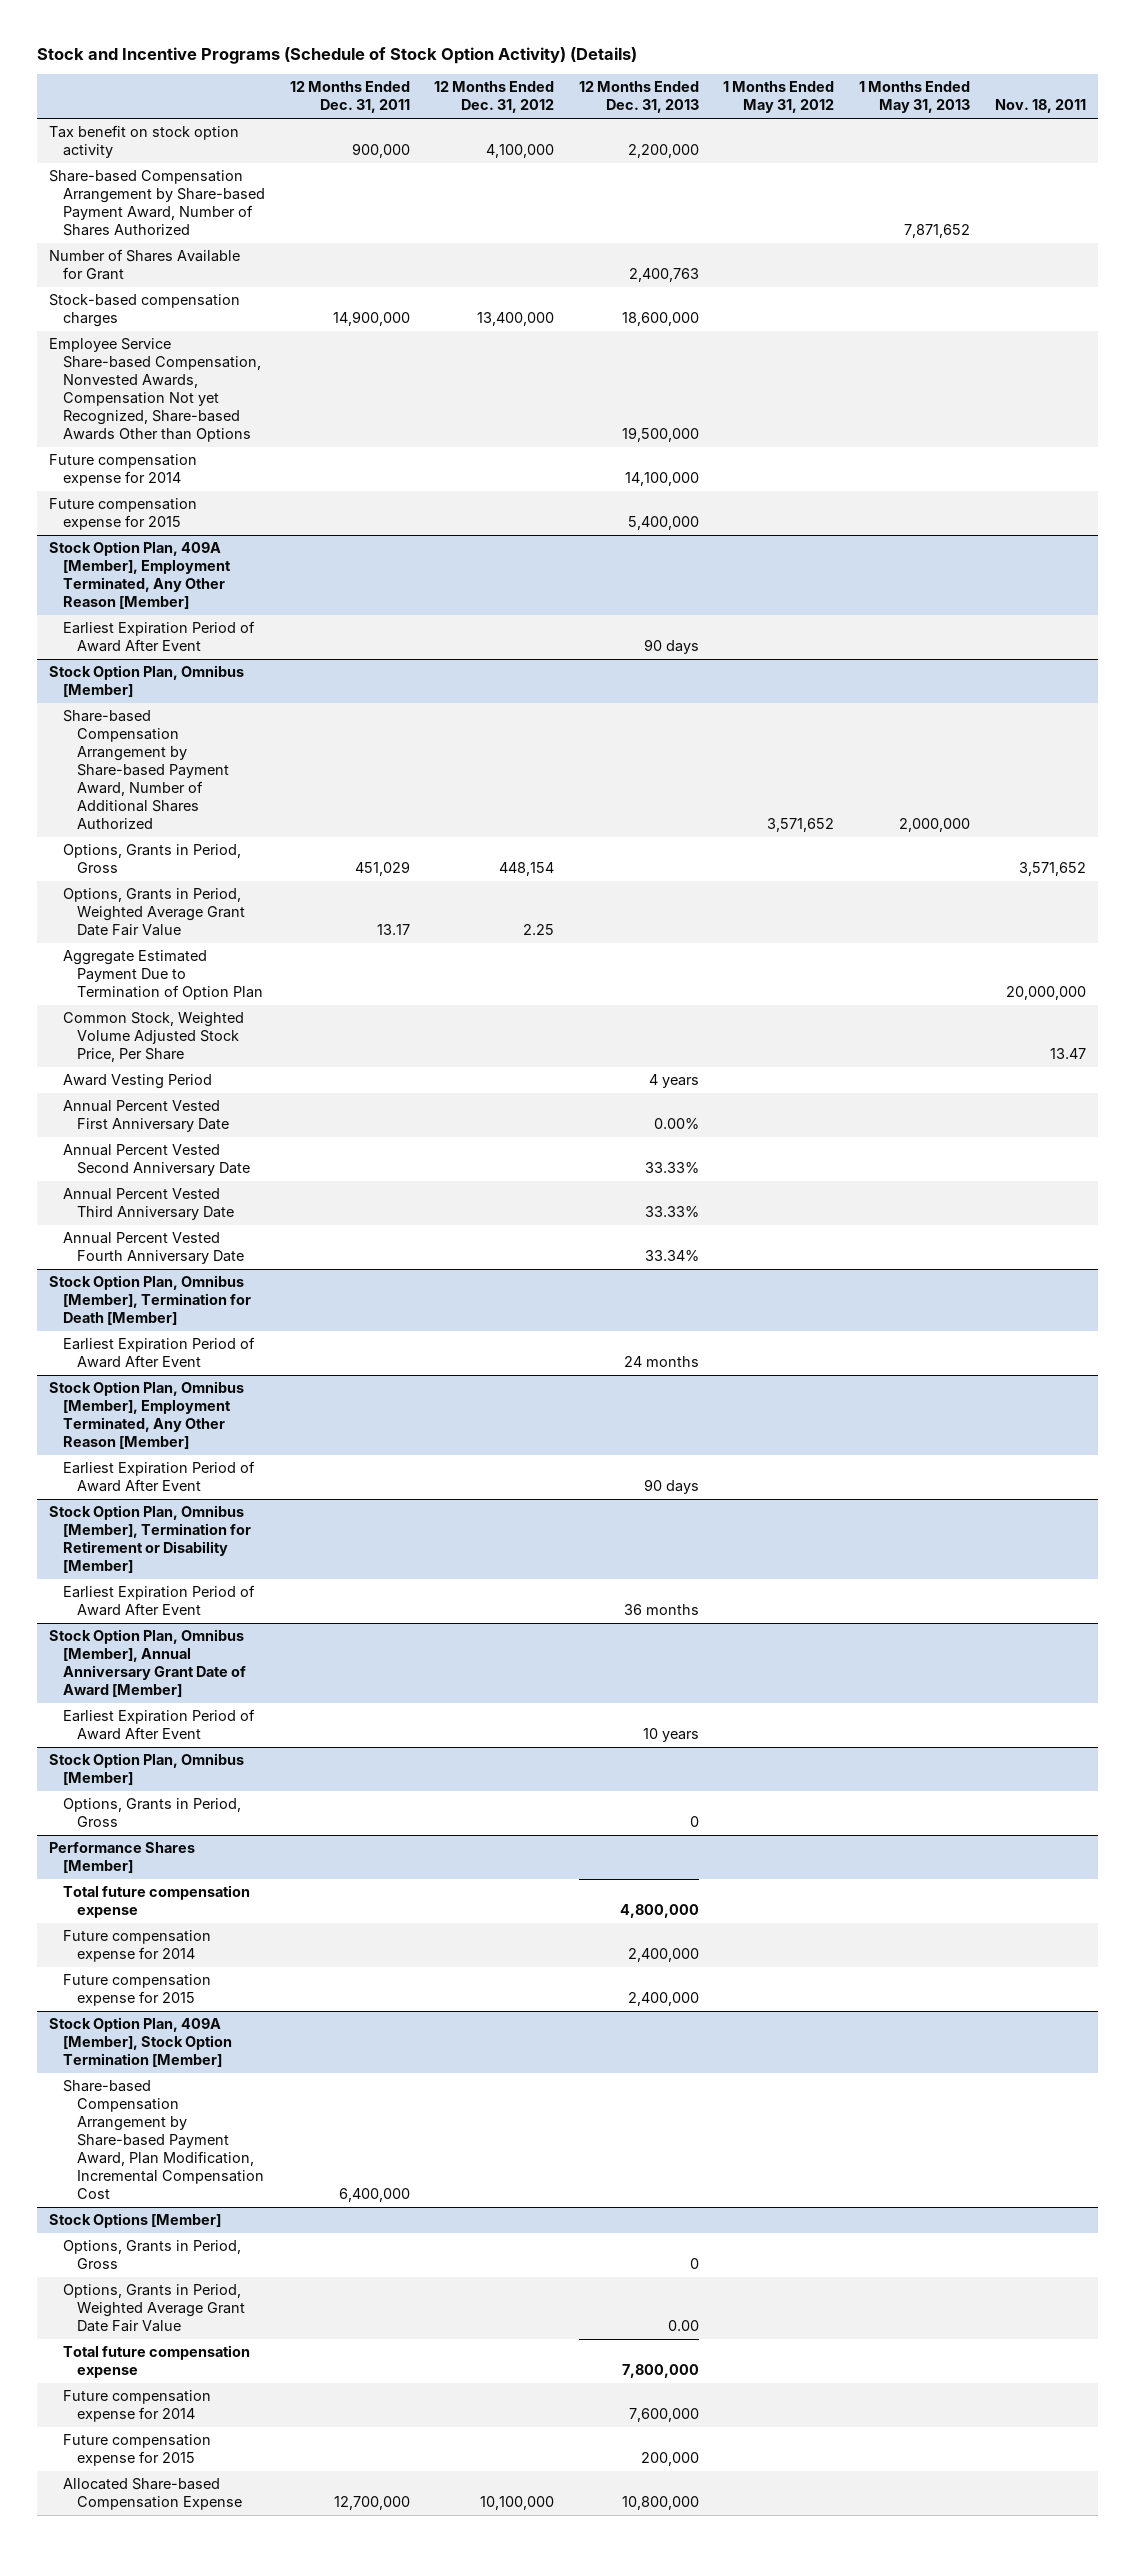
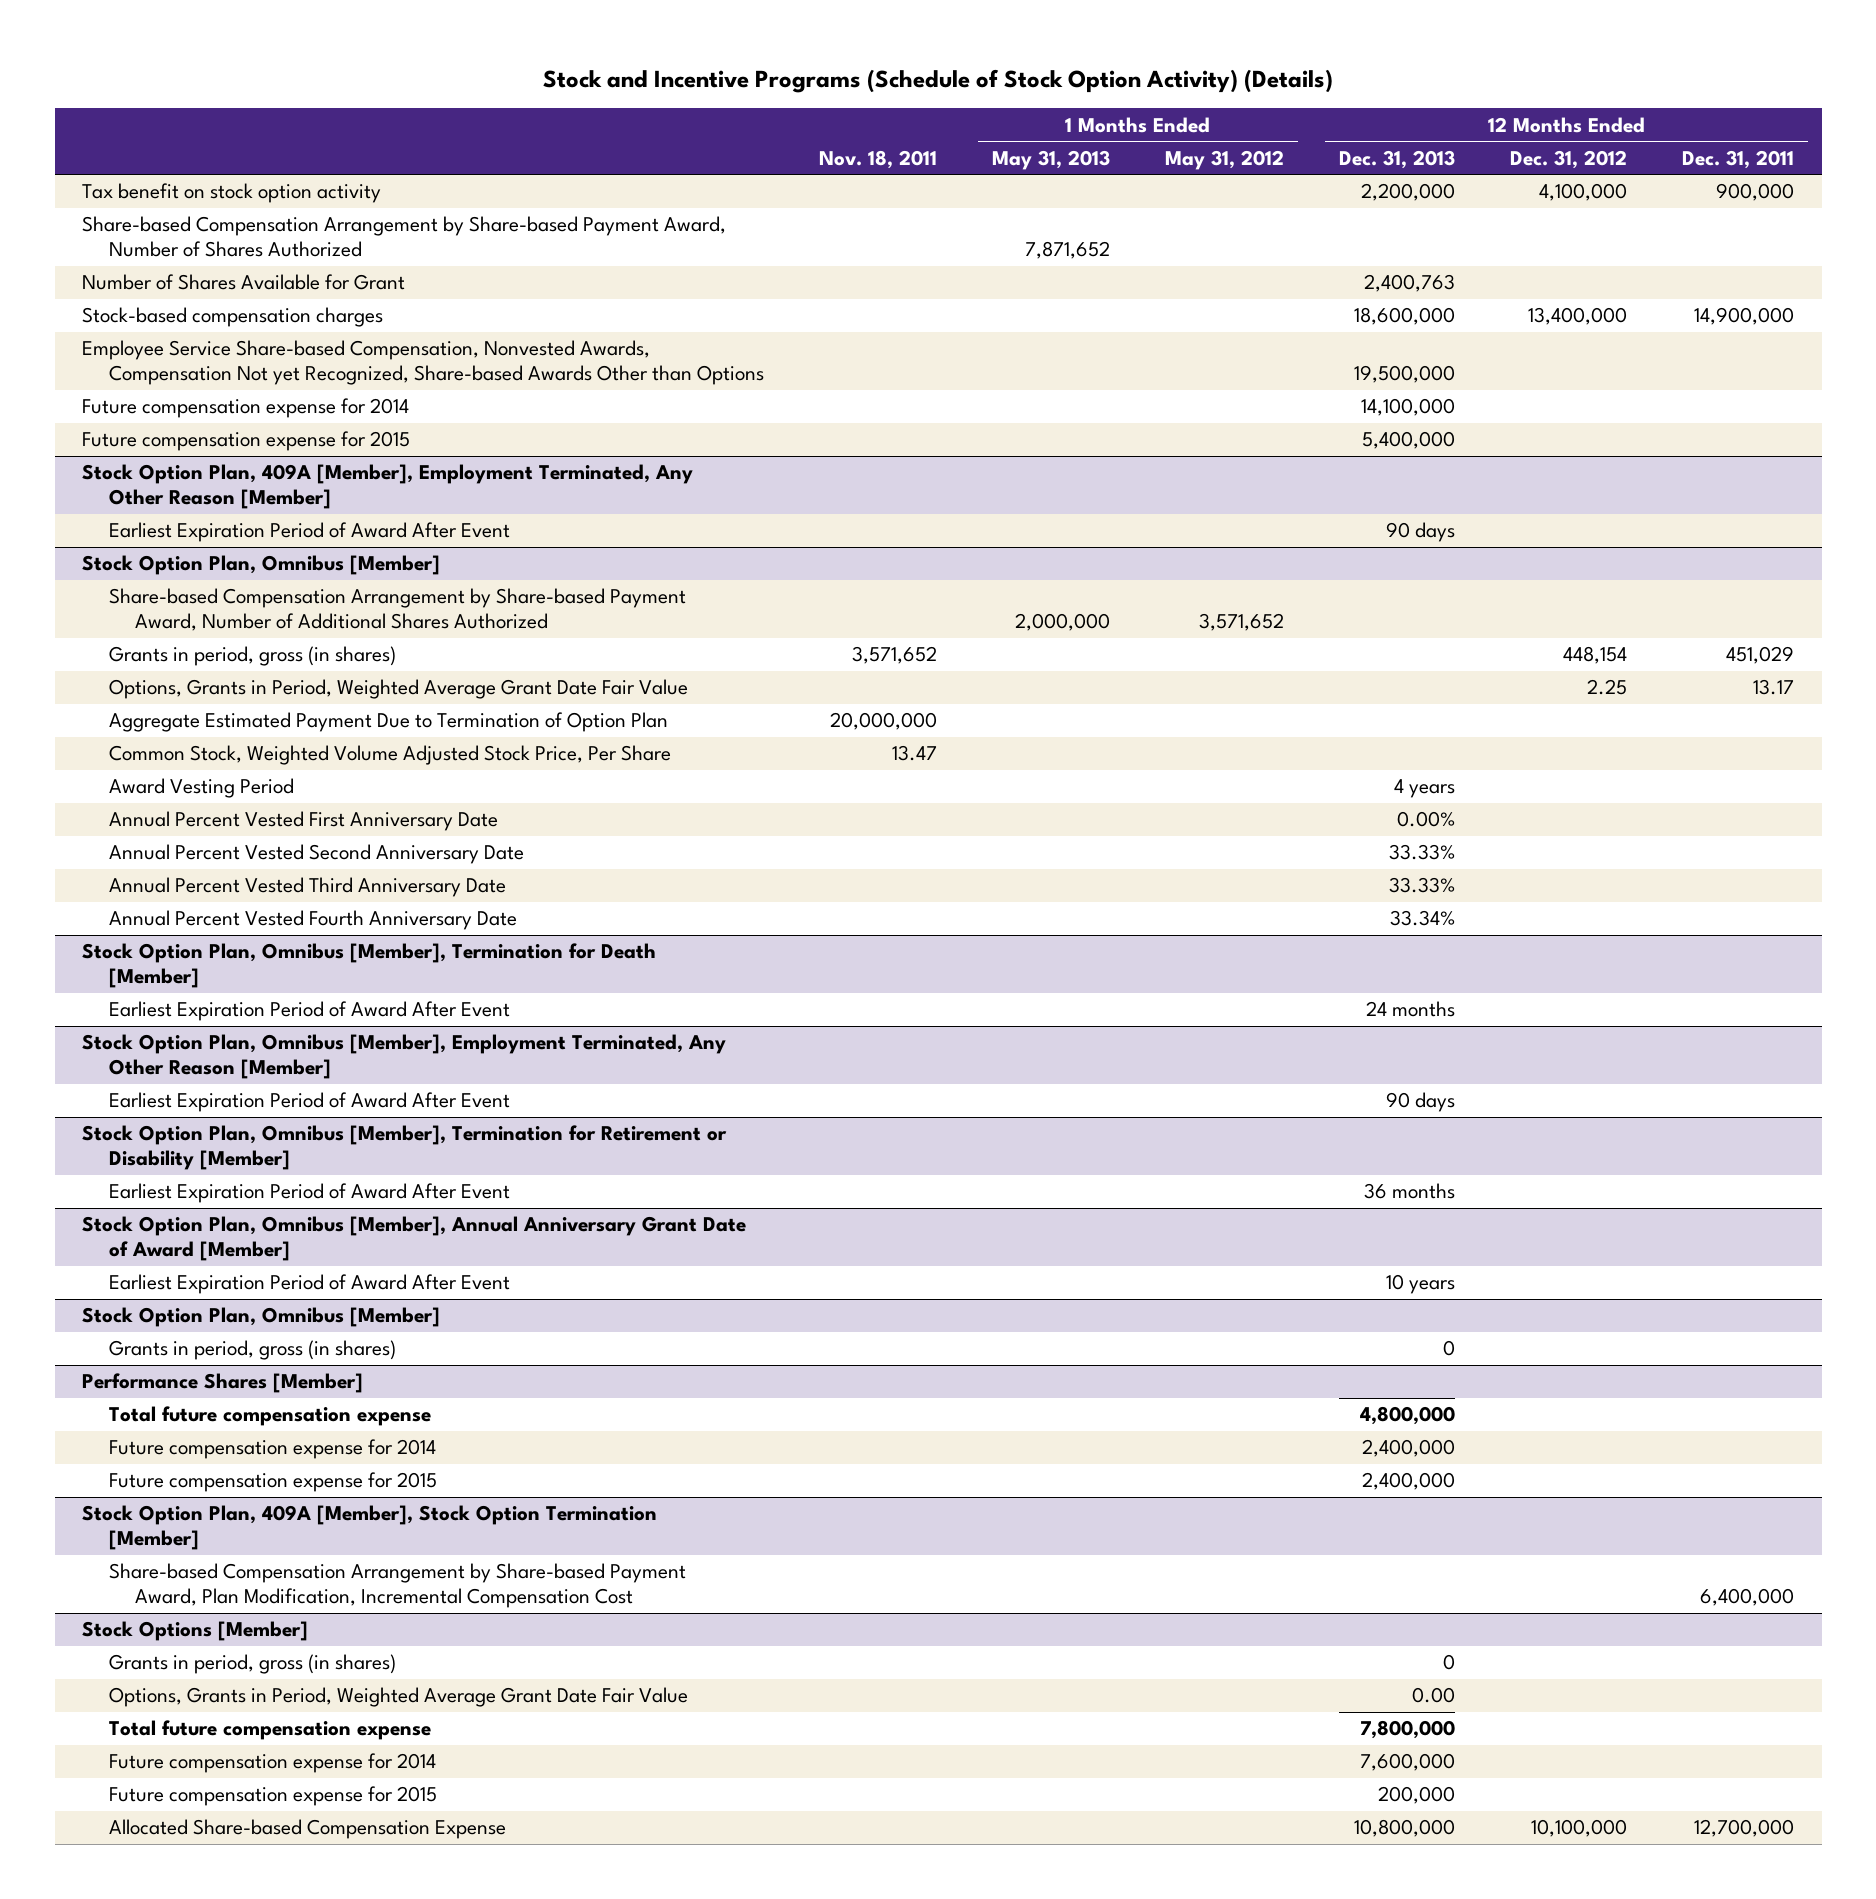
[63,844,242,874] Options, Grants in Period, Gross -> [108,646,396,667] Grants in period, gross (in shares)
[63,1798,242,1828] Options, Grants in Period, Gross -> [108,1340,396,1361] Grants in period, gross (in shares)
[63,2240,242,2270] Options, Grants in Period, Gross -> [108,1654,396,1675] Grants in period, gross (in shares)

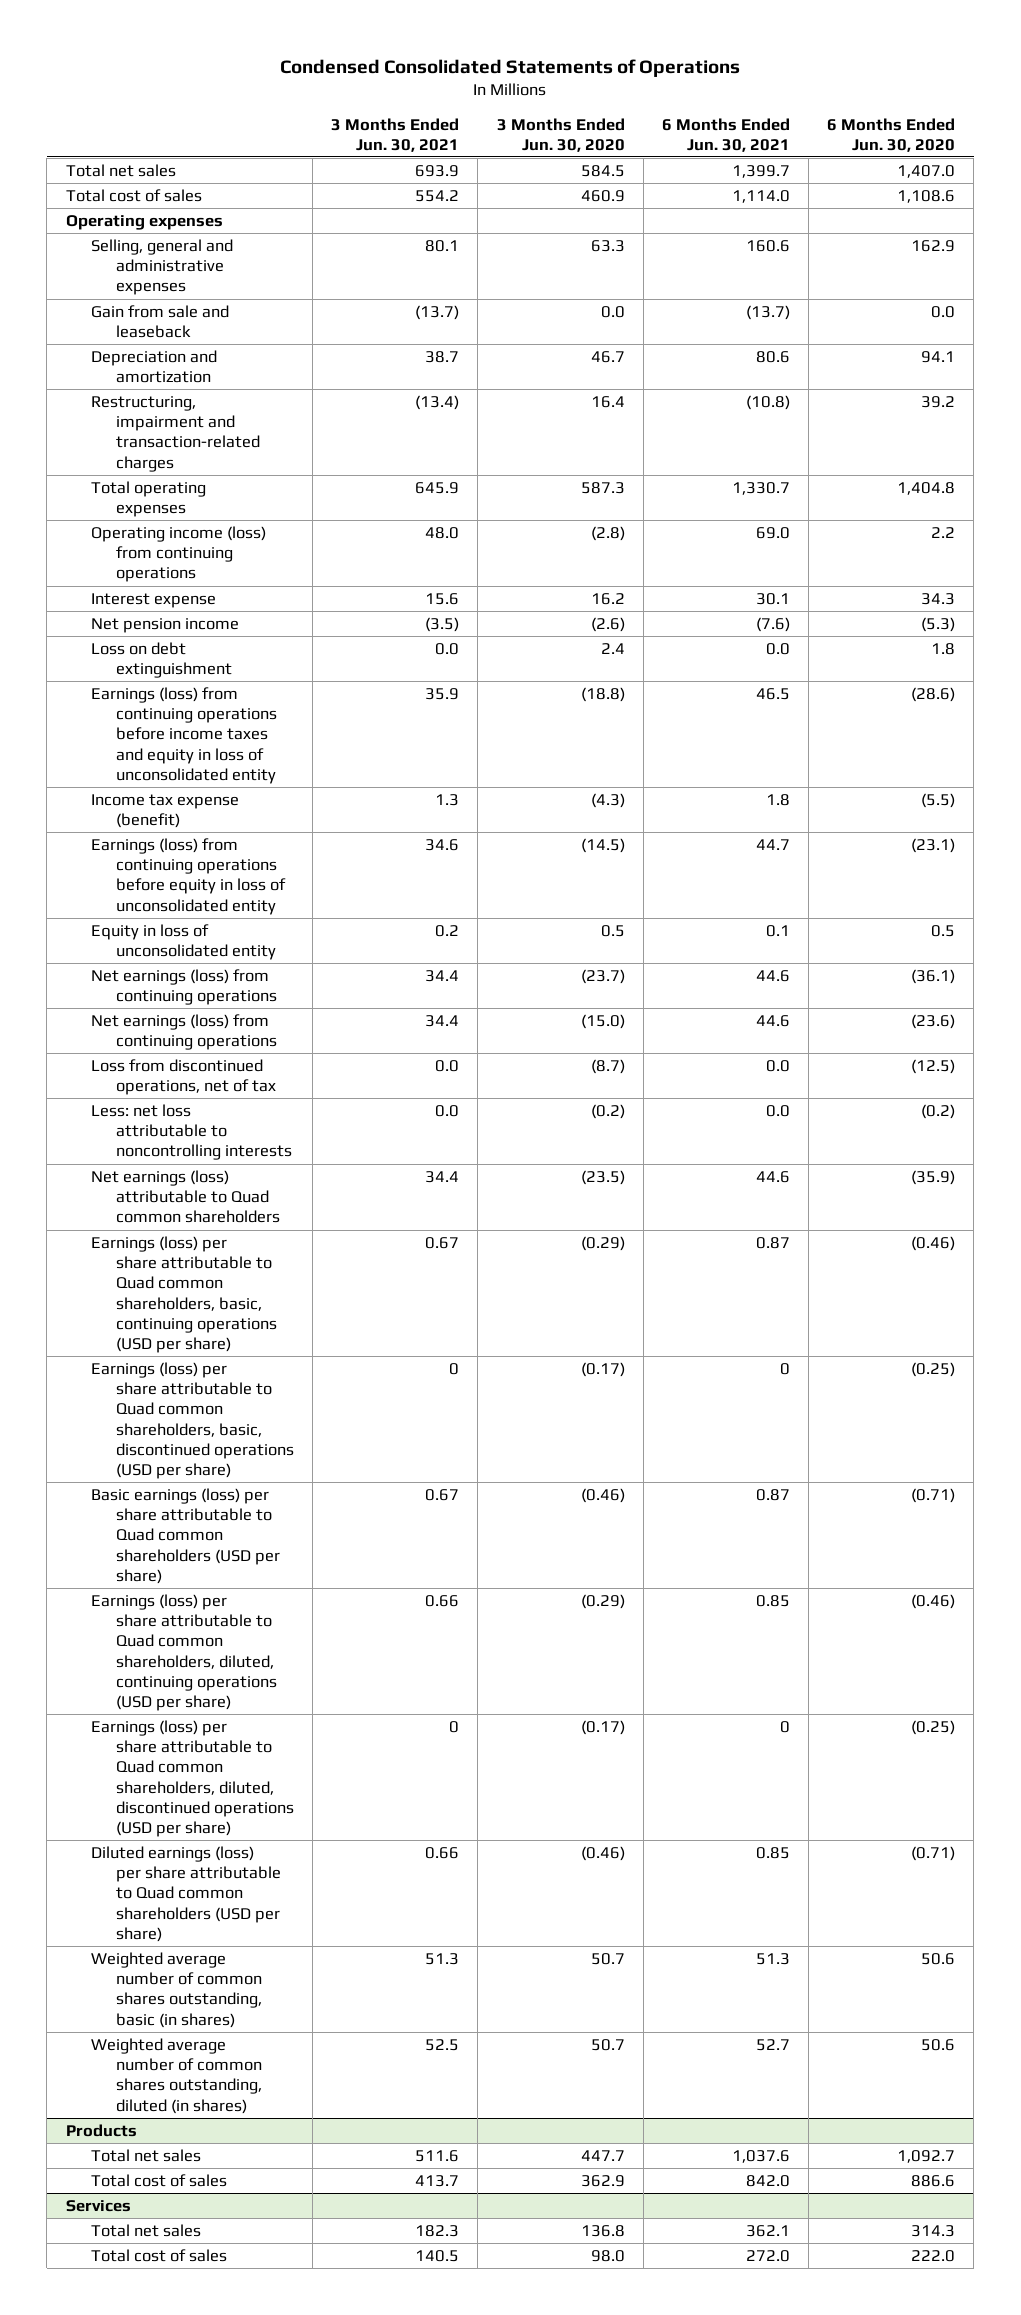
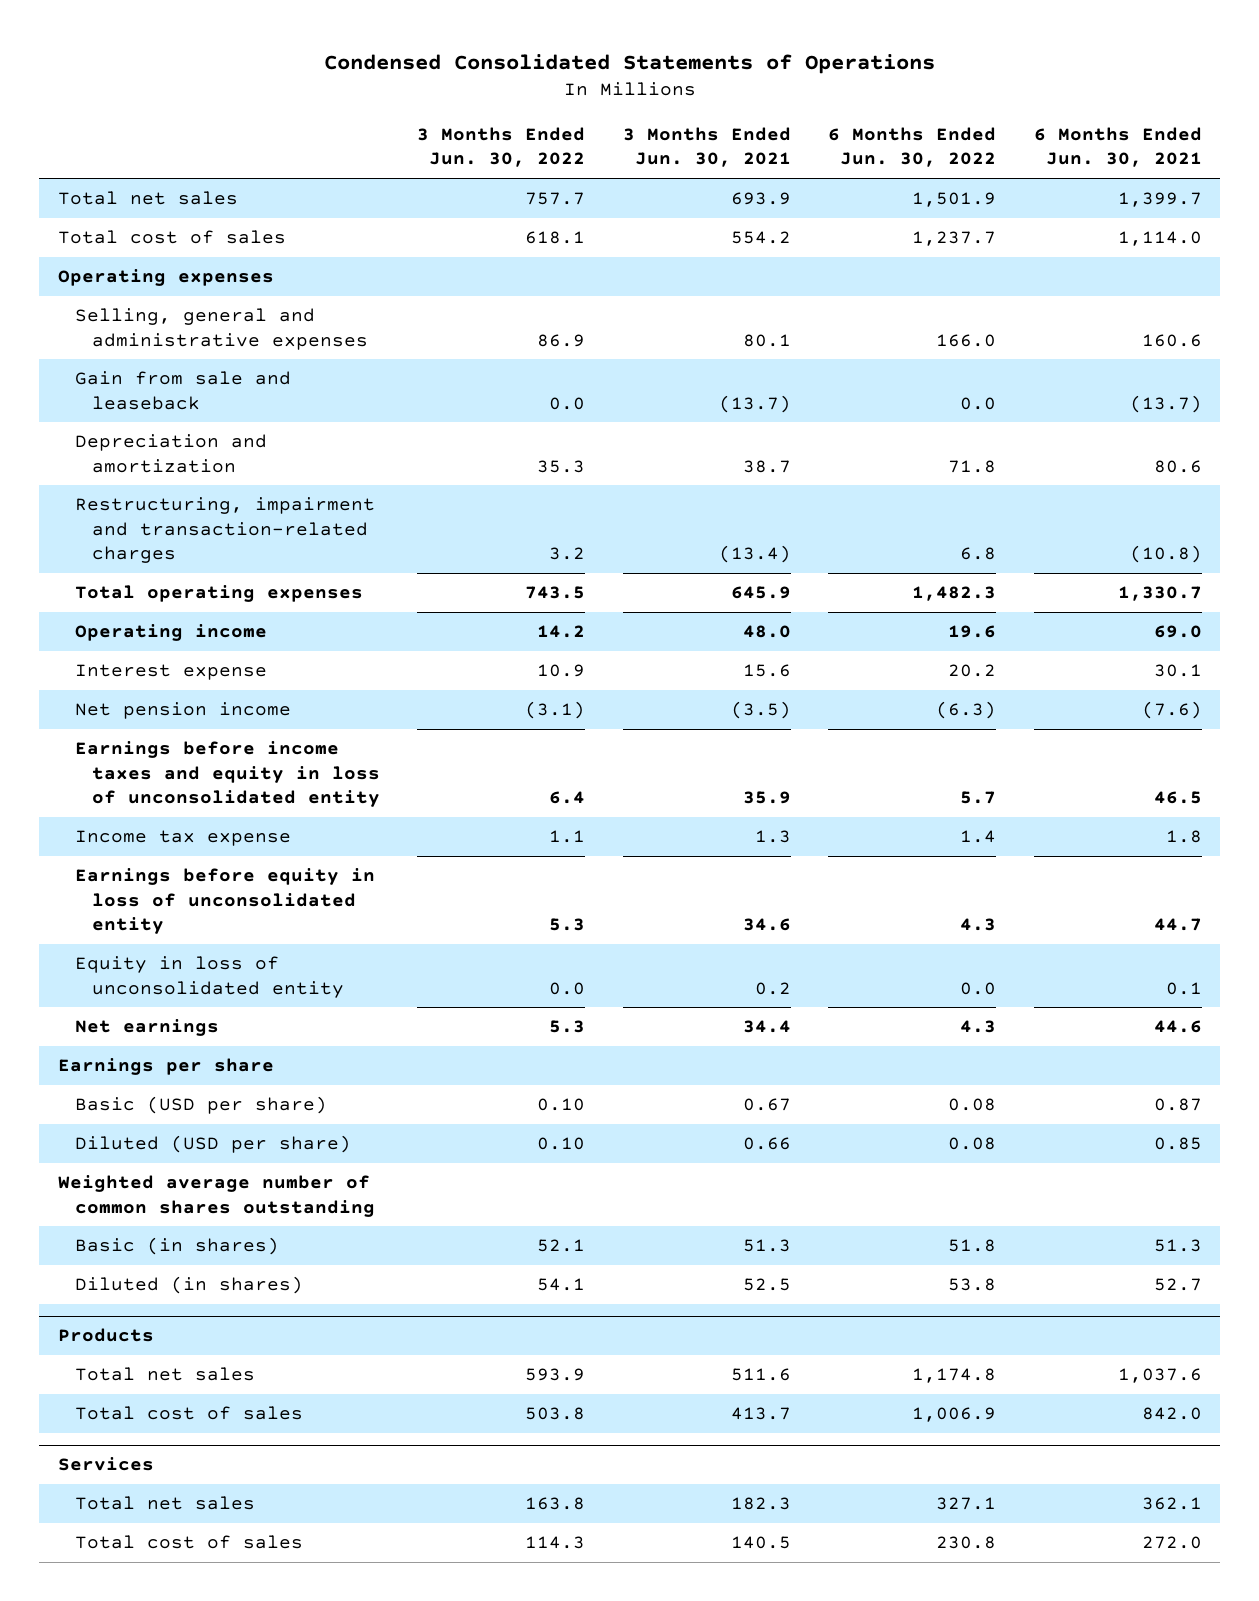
[496,117,625,152] 3 Months Ended Jun. 30, 2020 -> none
[827,117,956,152] 6 Months Ended Jun. 30, 2020 -> none
none -> [417,126,586,168] 3 Months Ended Jun. 30, 2022
none -> [828,126,997,168] 6 Months Ended Jun. 30, 2022
[90,525,266,583] Operating income (loss) from continuing operations -> [74,624,267,642] Operating income
[90,641,233,679] Loss on debt extinguishment -> none
[90,686,278,784] Earnings (loss) from continuing operations before income taxes and equity in loss of unconsolidated entity -> [74,741,380,808] Earnings before income taxes and equity in loss of unconsolidated entity
[90,793,239,829] Income tax expense (benefit) -> [74,830,291,847] Income tax expense
[90,837,287,915] Earnings (loss) from continuing operations before equity in loss of unconsolidated entity -> [74,868,375,935] Earnings before equity in loss of unconsolidated entity
[90,968,278,1006] Net earnings (loss) from continuing operations -> none
[90,1013,278,1051] Net earnings (loss) from continuing operations -> none
[90,1058,277,1096] Loss from discontinued operations, net of tax -> none
[90,1103,293,1161] Less: net loss attributable to noncontrolling interests -> none
[90,1235,278,1353] Earnings (loss) per share attributable to Quad common shareholders, basic, continuing operations (USD per share) -> none
[90,1361,295,1479] Earnings (loss) per share attributable to Quad common shareholders, basic, discontinued operations (USD per share) -> none
[90,1593,278,1711] Earnings (loss) per share attributable to Quad common shareholders, diluted, continuing operations (USD per share) -> none
[90,1719,295,1837] Earnings (loss) per share attributable to Quad common shareholders, diluted, discontinued operations (USD per share) -> none
[90,1169,281,1224] Net earnings (loss) attributable to Quad common shareholders -> [74,1019,219,1037] Net earnings
none -> [57,1058,274,1076] Earnings per share
[90,1487,281,1584] Basic earnings (loss) per share attributable to Quad common shareholders (USD per share) -> [74,1096,327,1115] Basic (USD per share)
[90,1845,282,1942] Diluted earnings (loss) per share attributable to Quad common shareholders (USD per share) -> [74,1135,351,1154] Diluted (USD per share)
none -> [57,1175,375,1217] Weighted average number of common shares outstanding
[90,1951,263,2028] Weighted average number of common shares outstanding, basic (in shares) -> [74,1237,279,1256] Basic (in shares)
[90,2037,263,2114] Weighted average number of common shares outstanding, diluted (in shares) -> [74,1276,303,1295] Diluted (in shares)

